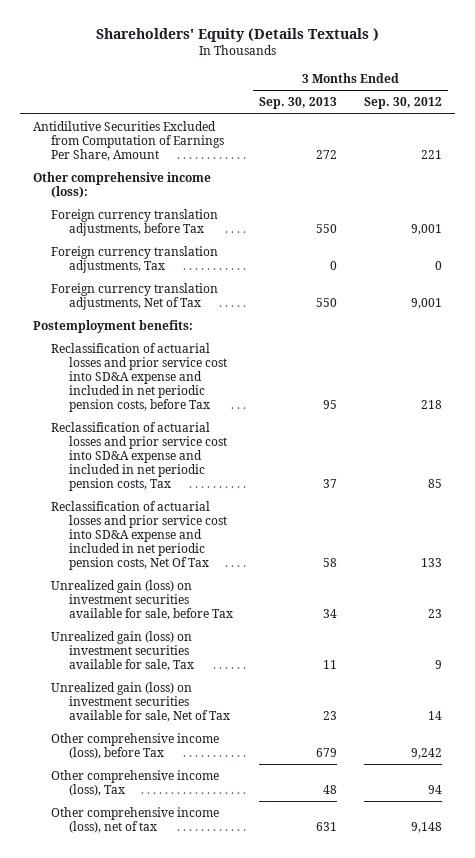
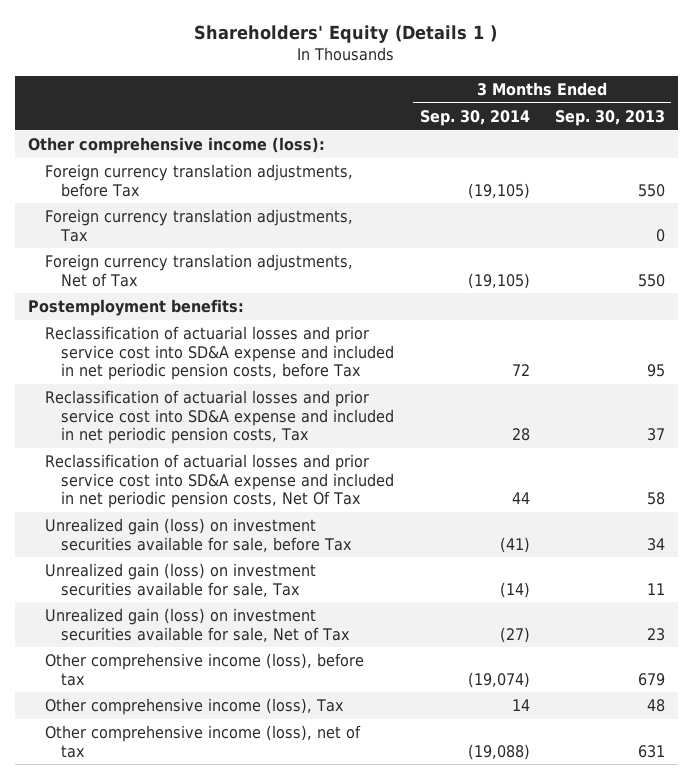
[95,27,379,42] Shareholders' Equity (Details Textuals ) -> [194,25,498,44] Shareholders' Equity (Details 1 )
[363,97,442,110] Sep. 30, 2012 -> none
none -> [419,109,530,126] Sep. 30, 2014
[33,121,225,162] Antidilutive Securities Excluded from Computation of Earnings Per Share, Amount -> none
[51,733,220,760] Other comprehensive income (loss), before Tax -> [44,653,364,686] Other comprehensive income (loss), before tax

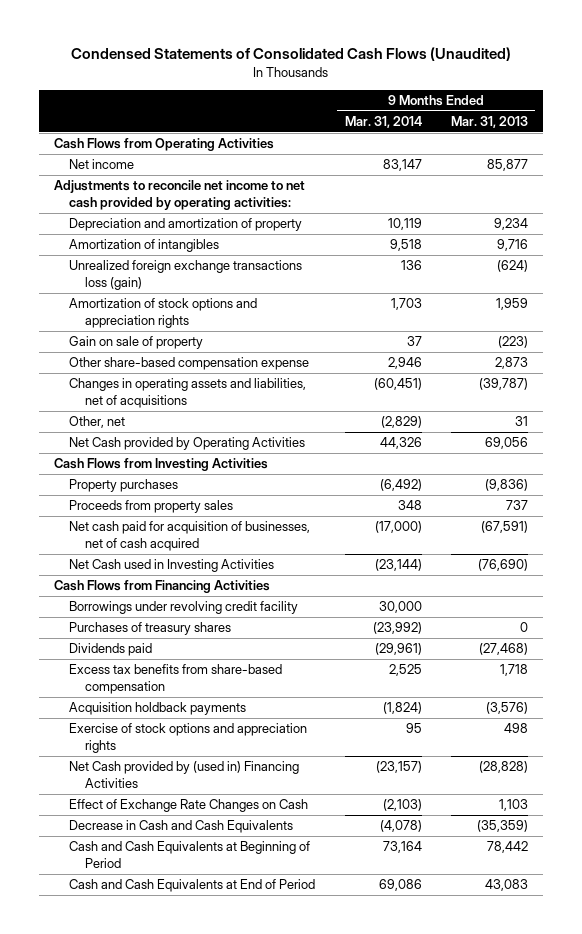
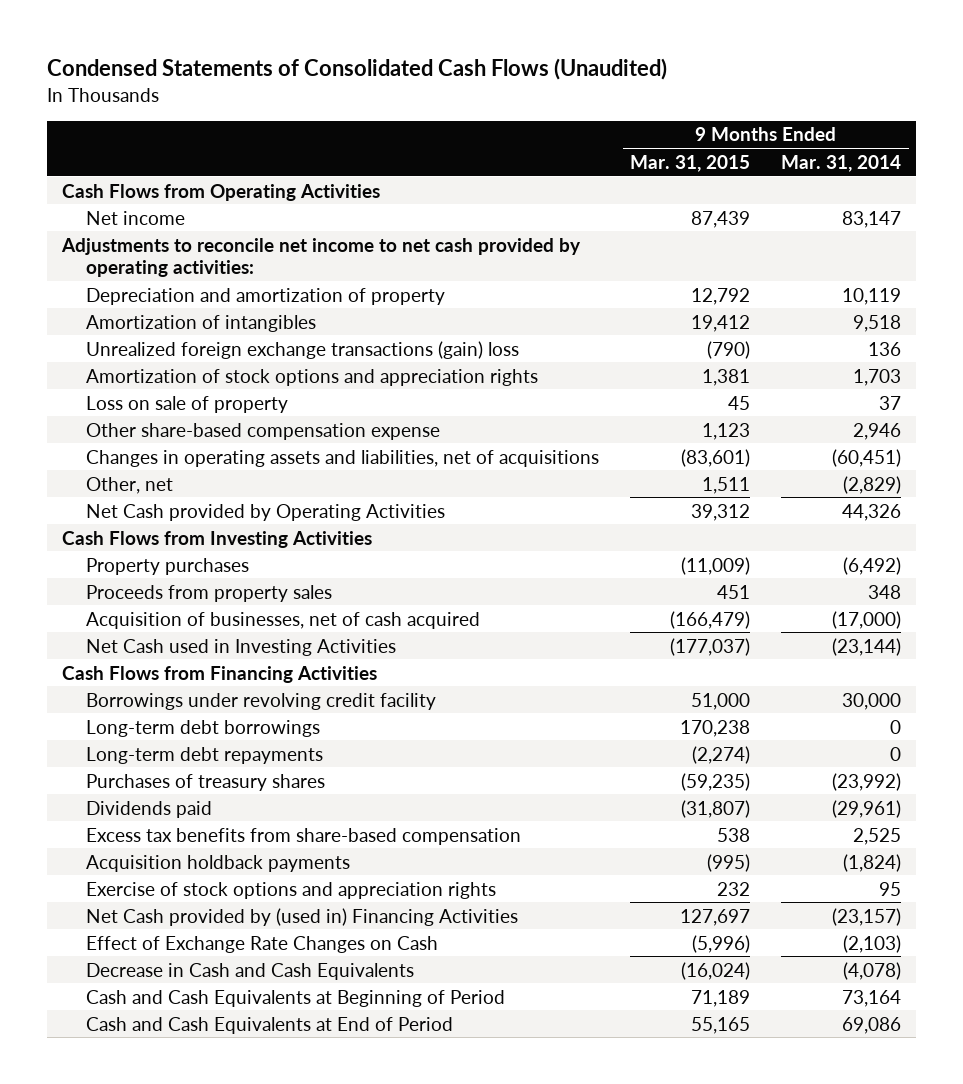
[451,116,529,129] Mar. 31, 2013 -> none
none -> [630,154,751,172] Mar. 31, 2015
[69,260,303,290] Unrealized foreign exchange transactions loss (gain) -> [86,340,520,359] Unrealized foreign exchange transactions (gain) loss
[69,336,204,350] Gain on sale of property -> [86,395,289,413] Loss on sale of property
[69,521,311,551] Net cash paid for acquisition of businesses, net of cash acquired -> [86,611,481,629] Acquisition of businesses, net of cash acquired
none -> [86,719,321,737] Long-term debt borrowings
none -> [86,746,324,764] Long-term debt repayments

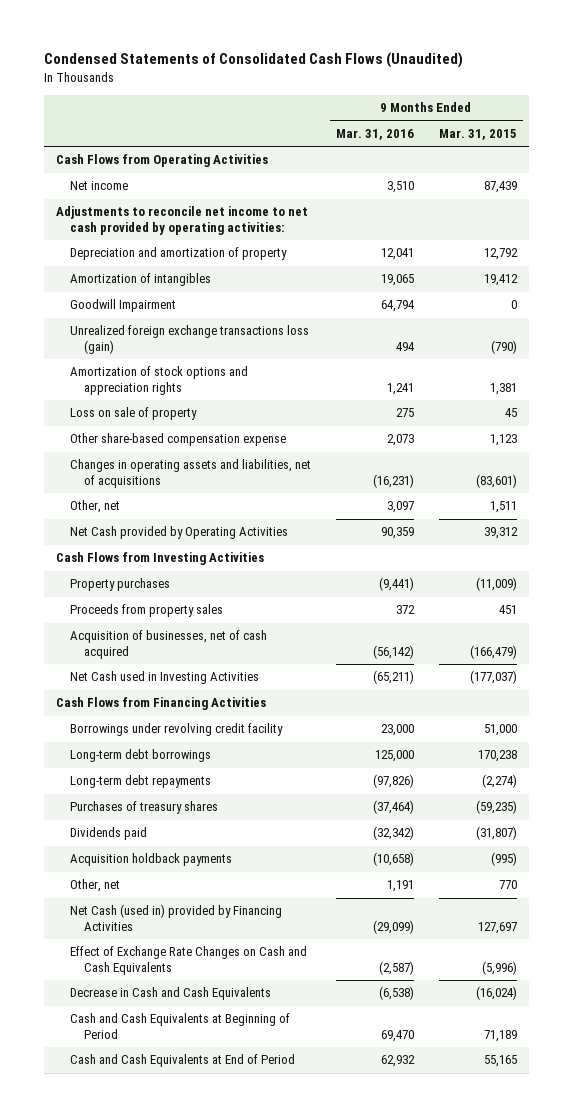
[781,154,902,172] Mar. 31, 2014 -> none
none -> [335,128,414,140] Mar. 31, 2016
none -> [70,299,177,313] Goodwill Impairment
[86,340,520,359] Unrealized foreign exchange transactions (gain) loss -> [70,325,310,355] Unrealized foreign exchange transactions loss (gain)
[86,827,522,845] Excess tax benefits from share-based compensation -> none
[86,881,497,899] Exercise of stock options and appreciation rights -> none
none -> [70,879,121,893] Other, net
[86,907,519,926] Net Cash provided by (used in) Financing Activities -> [70,904,283,932] Net Cash (used in) provided by Financing Activities
[86,935,439,953] Effect of Exchange Rate Changes on Cash -> [70,946,308,976] Effect of Exchange Rate Changes on Cash and Cash Equivalents

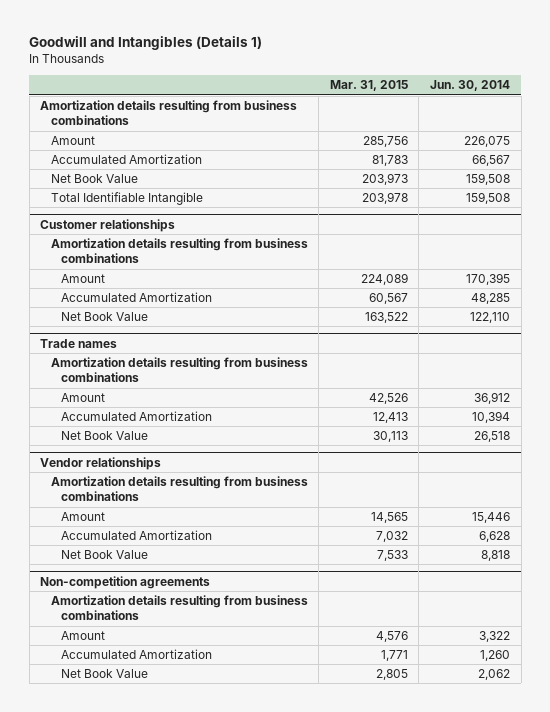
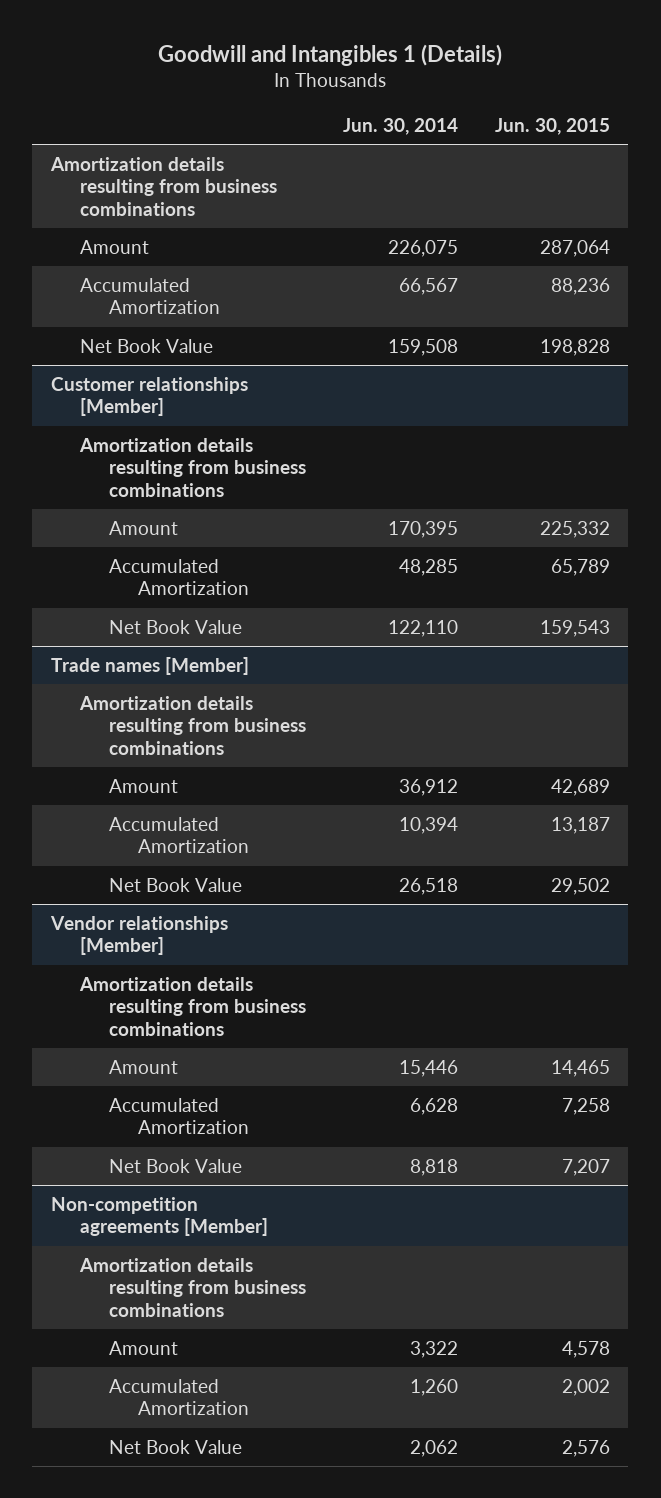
[29,36,263,51] Goodwill and Intangibles (Details 1) -> [158,43,503,66] Goodwill and Intangibles 1 (Details)
[329,80,408,92] Mar. 31, 2015 -> none
none -> [494,118,610,136] Jun. 30, 2015
[50,191,203,205] Total Identifiable Intangible -> none
[40,218,176,232] Customer relationships -> [50,376,248,417] Customer relationships [Member]
[40,338,118,348] Trade names -> [50,656,249,675] Trade names [Member]
[40,456,162,470] Vendor relationships -> [49,915,228,956] Vendor relationships [Member]
[40,575,211,589] Non-competition agreements -> [50,1196,268,1237] Non-competition agreements [Member]

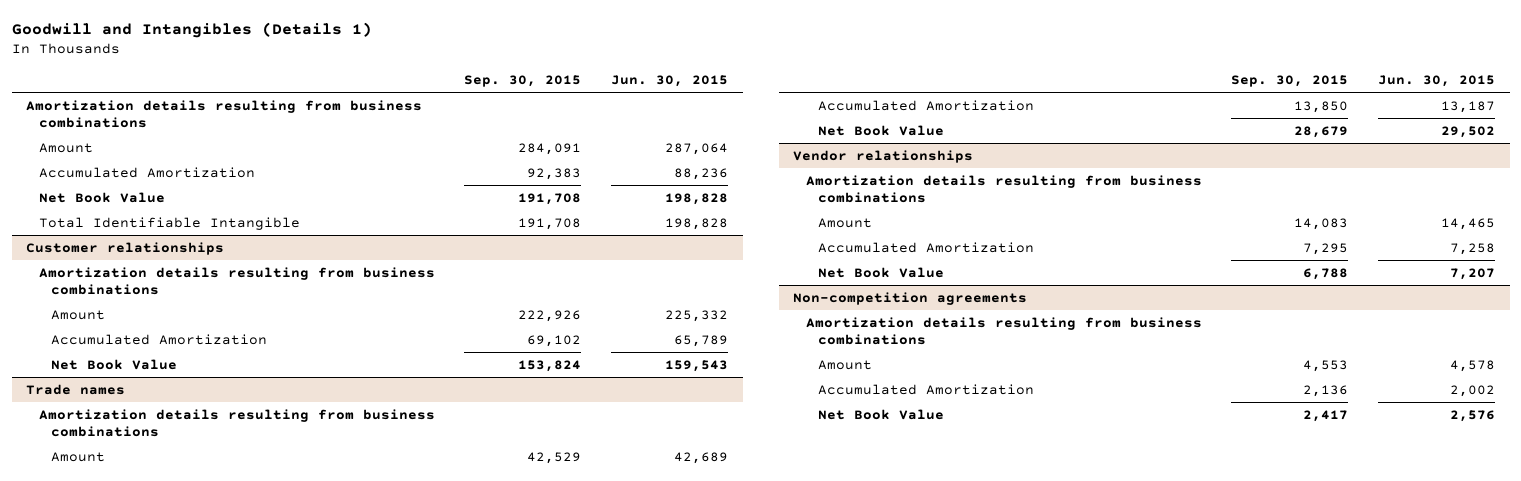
[158,43,503,66] Goodwill and Intangibles 1 (Details) -> [11,21,372,38] Goodwill and Intangibles (Details 1)
[342,118,458,136] Jun. 30, 2014 -> none
none -> [464,75,582,88] Sep. 30, 2015
none -> [38,216,300,230] Total Identifiable Intangible
[50,376,248,417] Customer relationships [Member] -> [26,241,225,255] Customer relationships
[50,656,249,675] Trade names [Member] -> [26,383,126,395] Trade names
[49,915,228,956] Vendor relationships [Member] -> [793,149,974,163] Vendor relationships
[50,1196,268,1237] Non-competition agreements [Member] -> [793,291,1028,305] Non-competition agreements

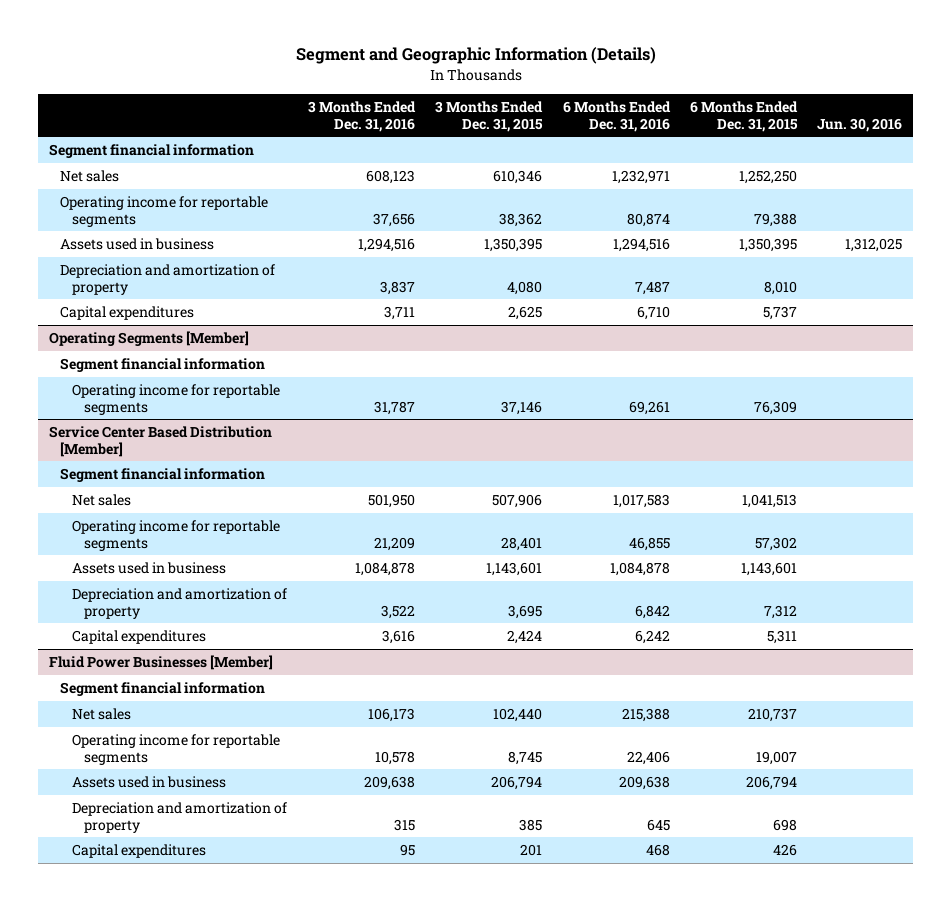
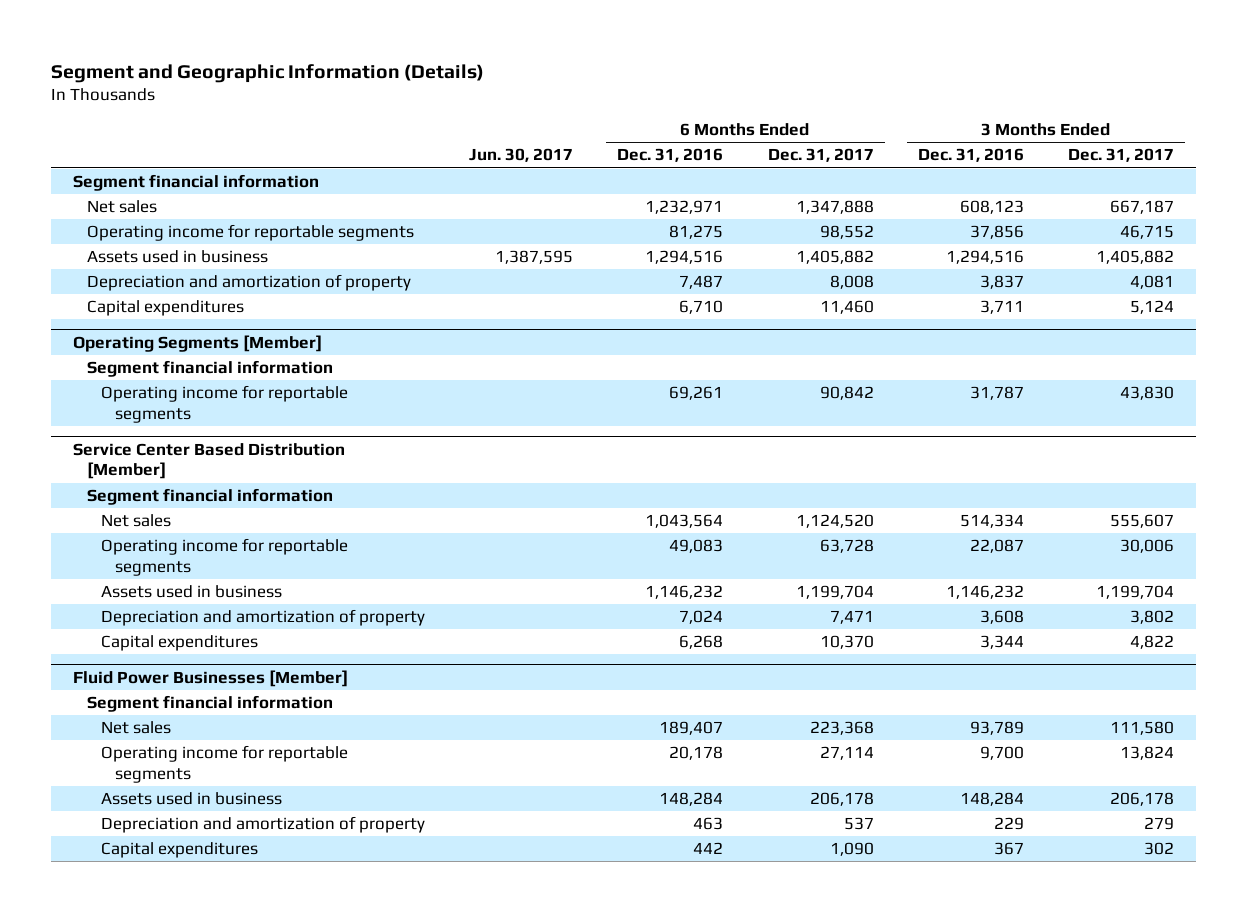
[435,100,544,132] 3 Months Ended Dec. 31, 2015 -> none
[690,100,799,132] 6 Months Ended Dec. 31, 2015 -> none
[817,117,903,132] Jun. 30, 2016 -> none
none -> [469,148,574,163] Jun. 30, 2017
none -> [767,148,874,163] Dec. 31, 2017
none -> [1067,148,1174,163] Dec. 31, 2017
[372,212,415,227] 37,656 -> [969,225,1024,240] 37,856
[626,212,670,227] 80,874 -> [669,225,724,240] 81,275
[367,493,415,508] 501,950 -> [959,514,1024,529] 514,334
[612,493,670,508] 1,017,583 -> [645,514,724,529] 1,043,564
[373,536,415,551] 21,209 -> [969,539,1024,554] 22,087
[628,536,670,551] 46,855 -> [669,539,724,554] 49,083
[354,561,415,576] 1,084,878 -> [945,585,1024,600] 1,146,232
[609,561,670,576] 1,084,878 -> [645,585,724,600] 1,146,232
[380,604,415,619] 3,522 -> [979,610,1024,625] 3,608
[634,604,670,619] 6,842 -> [679,610,724,625] 7,024
[381,629,415,644] 3,616 -> [979,635,1024,650] 3,344
[634,629,670,644] 6,242 -> [679,635,724,650] 6,268
[367,707,415,722] 106,173 -> [969,721,1024,736] 93,789
[621,707,670,722] 215,388 -> [659,721,724,736] 189,407
[374,750,415,765] 10,578 -> [979,746,1024,761] 9,700
[626,750,670,765] 22,406 -> [669,746,724,761] 20,178
[363,775,415,790] 209,638 -> [959,792,1024,807] 148,284
[618,775,670,790] 209,638 -> [659,792,724,807] 148,284
[393,818,415,831] 315 -> [993,817,1024,831] 229
[646,818,670,831] 645 -> [693,817,724,831] 463
[399,843,415,856] 95 -> [993,842,1024,856] 367
[645,843,670,856] 468 -> [693,842,724,855] 442

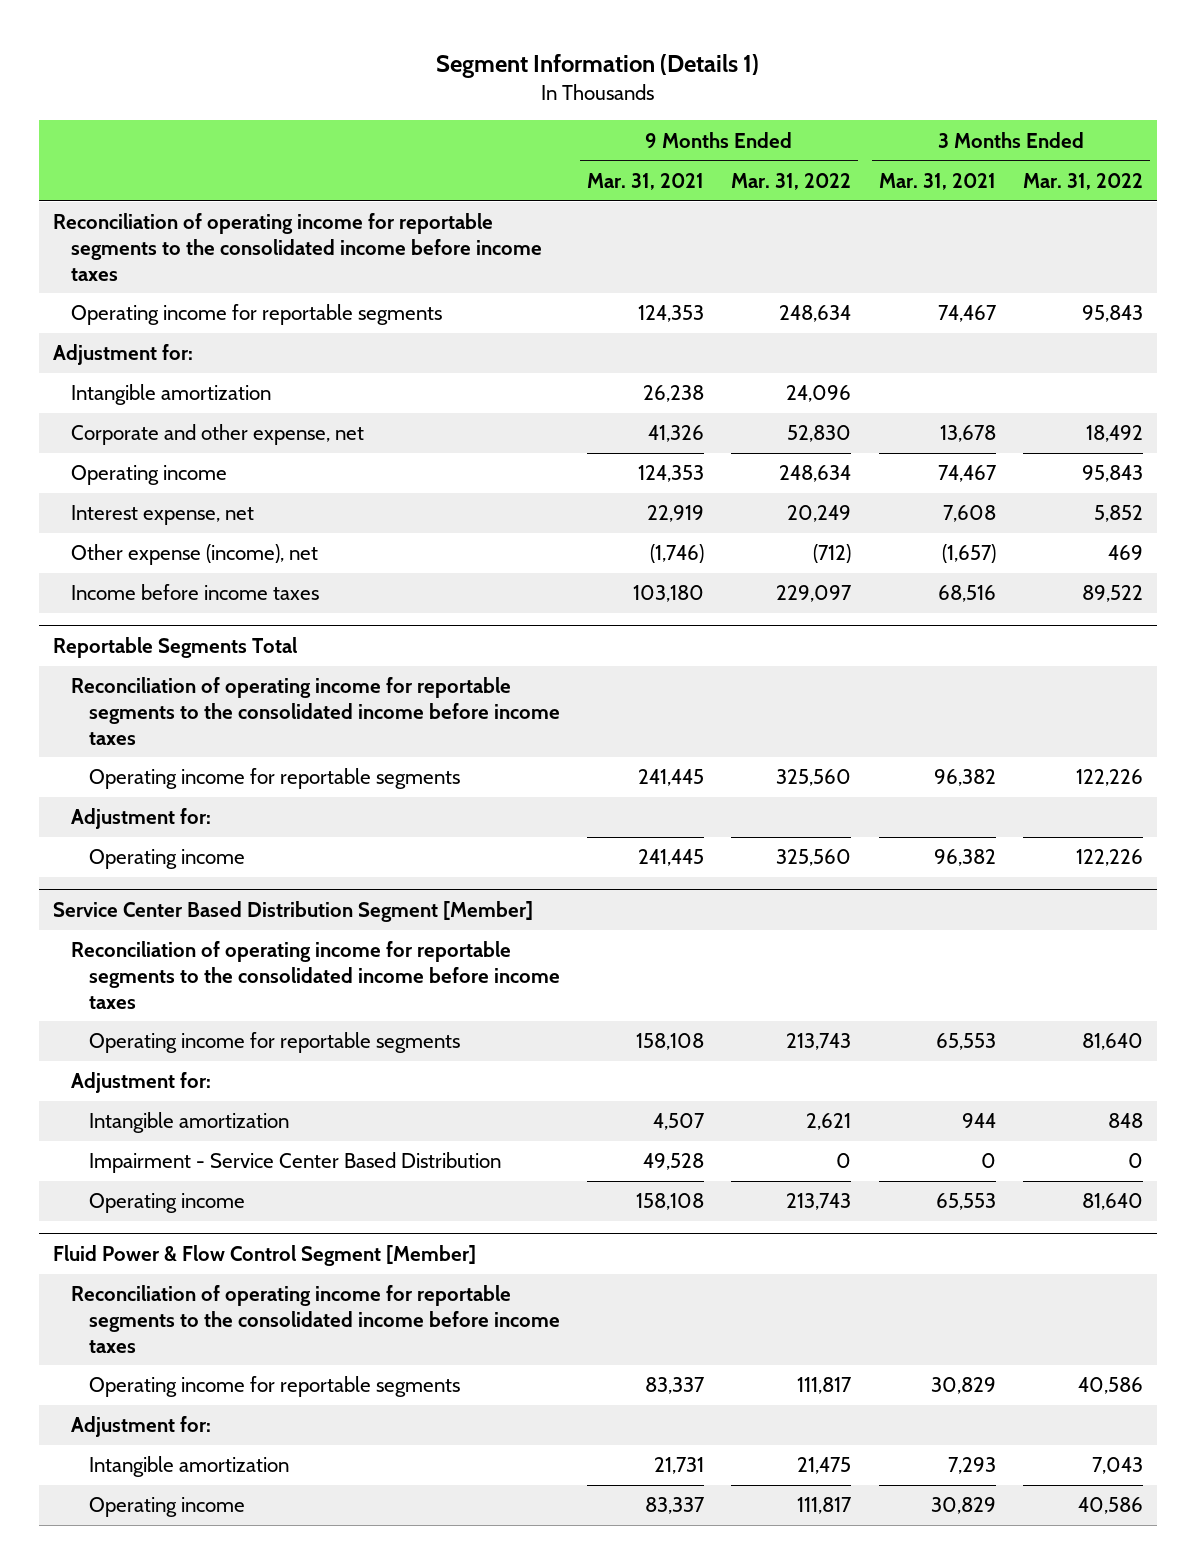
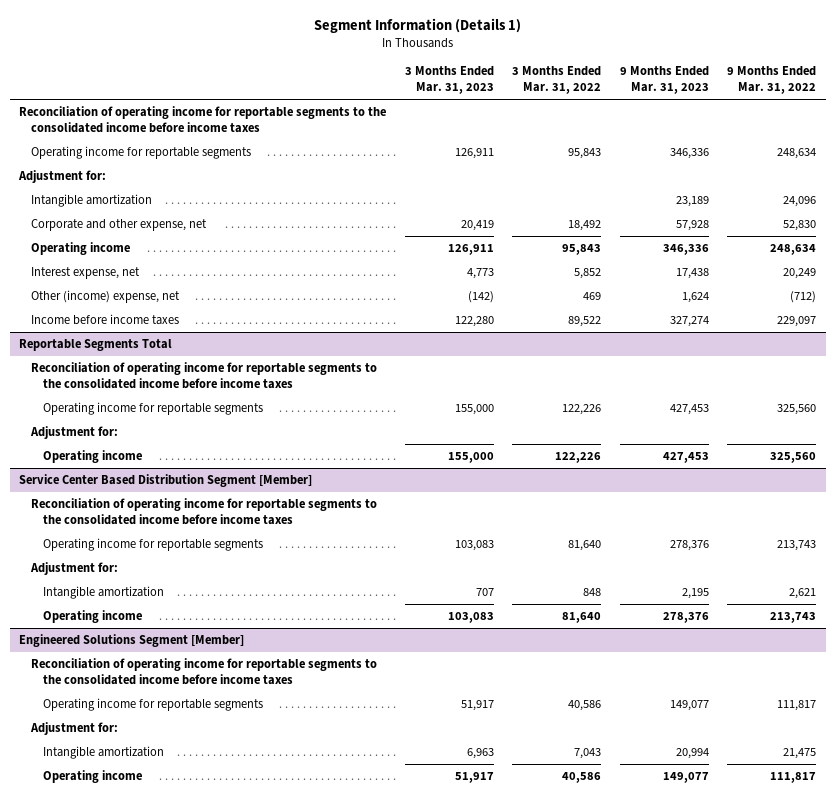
[586,172,704,190] Mar. 31, 2021 -> none
[878,172,996,190] Mar. 31, 2021 -> none
none -> [404,66,494,95] 3 Months Ended Mar. 31, 2023
none -> [619,66,709,95] 9 Months Ended Mar. 31, 2023
[70,544,318,566] Other expense (income), net -> [31,290,181,304] Other (income) expense, net
[88,1152,501,1174] Impairment - Service Center Based Distribution -> none
[53,1245,477,1267] Fluid Power & Flow Control Segment [Member] -> none
none -> [19,634,245,648] Engineered Solutions Segment [Member]

